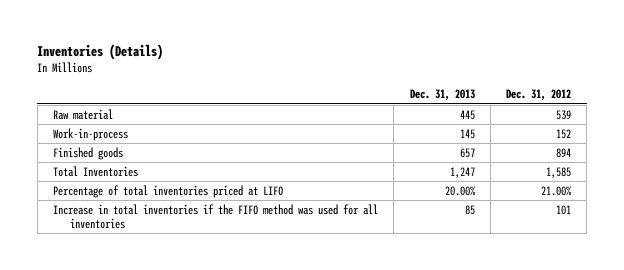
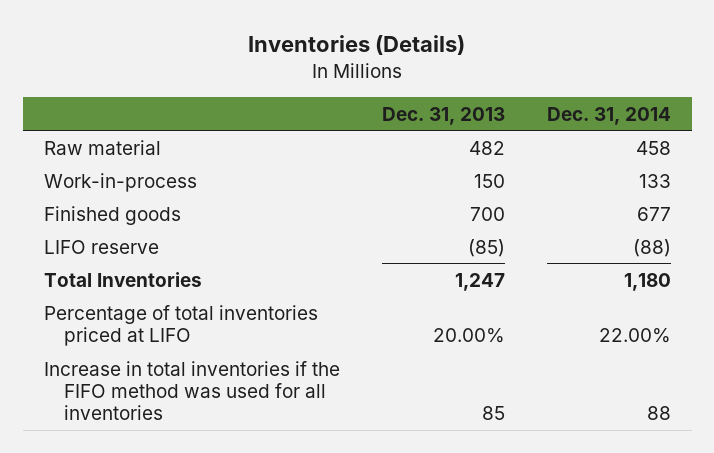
[506,89,572,102] Dec. 31, 2012 -> none
none -> [546,106,671,125] Dec. 31, 2014
[459,109,475,120] 445 -> [468,140,505,155] 482
[459,128,475,139] 145 -> [473,173,505,188] 150
[459,147,475,158] 657 -> [469,206,505,221] 700
none -> [43,239,159,254] LIFO reserve

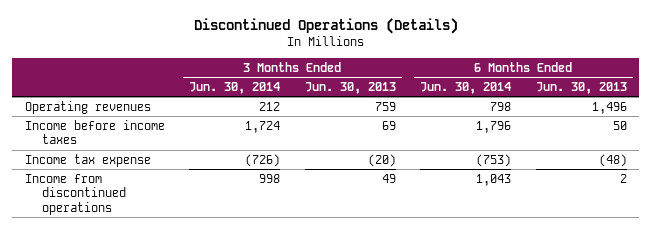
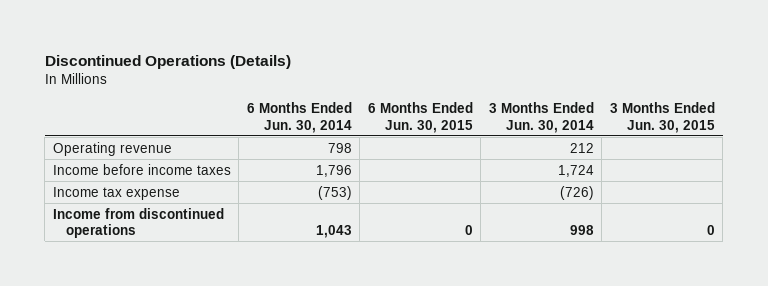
[304,81,396,94] Jun. 30, 2013 -> none
[535,81,627,94] Jun. 30, 2013 -> none
none -> [367,102,473,133] 6 Months Ended Jun. 30, 2015
none -> [609,102,715,133] 3 Months Ended Jun. 30, 2015
[24,100,151,114] Operating revenues -> [52,141,172,156] Operating revenue

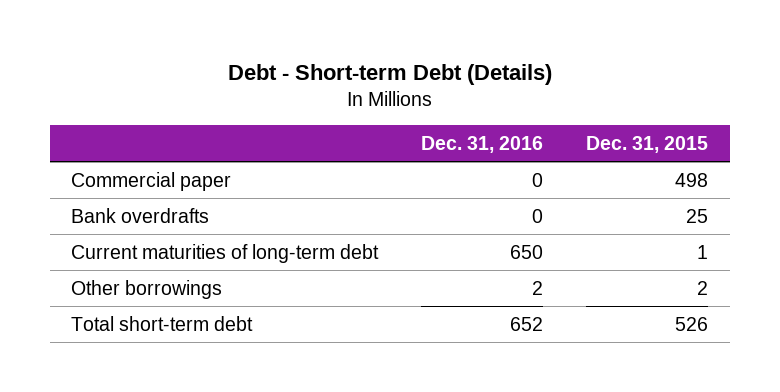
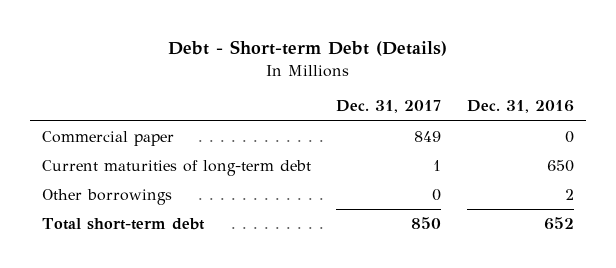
[586,135,709,153] Dec. 31, 2015 -> none
none -> [336,100,442,114] Dec. 31, 2017
[71,207,210,223] Bank overdrafts -> none

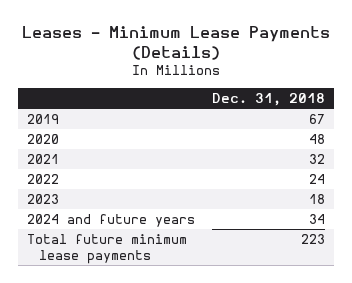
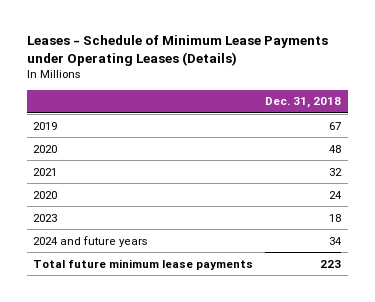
[22,25,331,60] Leases - Minimum Lease Payments (Details) -> [27,34,329,66] Leases - Schedule of Minimum Lease Payments under Operating Leases (Details)
[26,173,59,184] 2022 -> [33,190,58,199] 2020

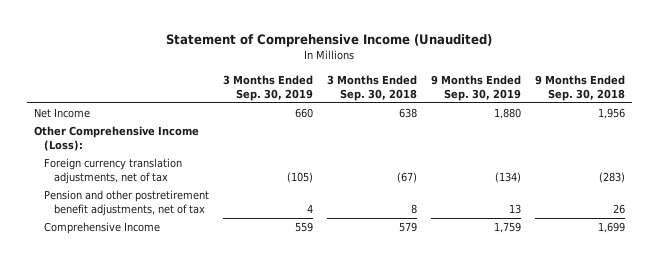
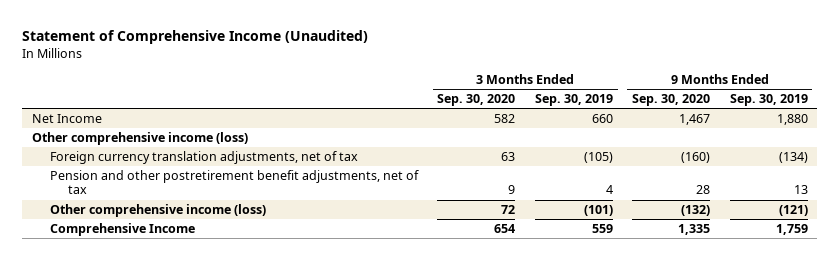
[326,74,417,101] 3 Months Ended Sep. 30, 2018 -> none
[534,74,625,101] 9 Months Ended Sep. 30, 2018 -> none
none -> [437,94,516,107] Sep. 30, 2020
none -> [632,94,711,107] Sep. 30, 2020
[33,126,199,152] Other Comprehensive Income (Loss): -> [31,132,248,146] Other comprehensive income (loss)
none -> [50,204,267,218] Other comprehensive income (loss)

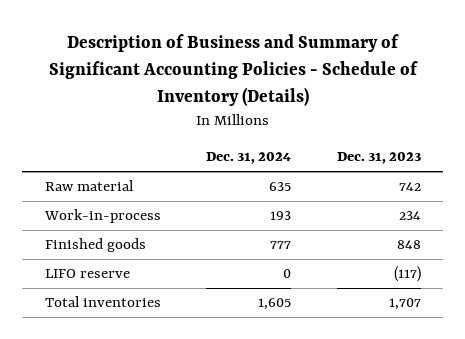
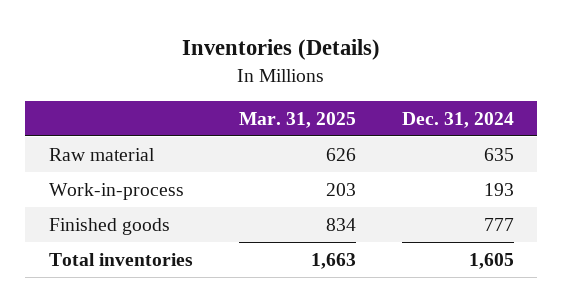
[48,34,418,106] Description of Business and Summary of Significant Accounting Policies - Schedule of Inventory (Details) -> [182,39,381,61] Inventories (Details)
[336,152,421,165] Dec. 31, 2023 -> none
none -> [238,111,356,128] Mar. 31, 2025
[44,269,130,279] LIFO reserve -> none

